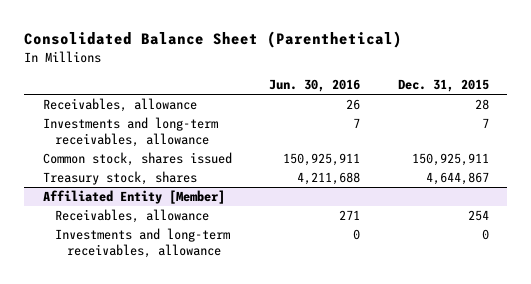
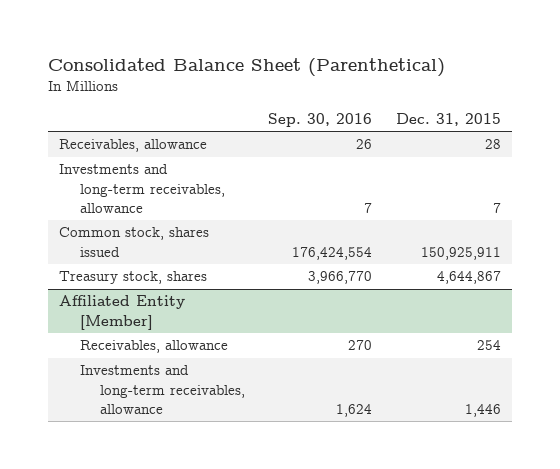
[269,79,361,93] Jun. 30, 2016 -> none
none -> [268,112,373,127] Sep. 30, 2016
[481,229,489,241] 0 -> [464,404,501,418] 1,446

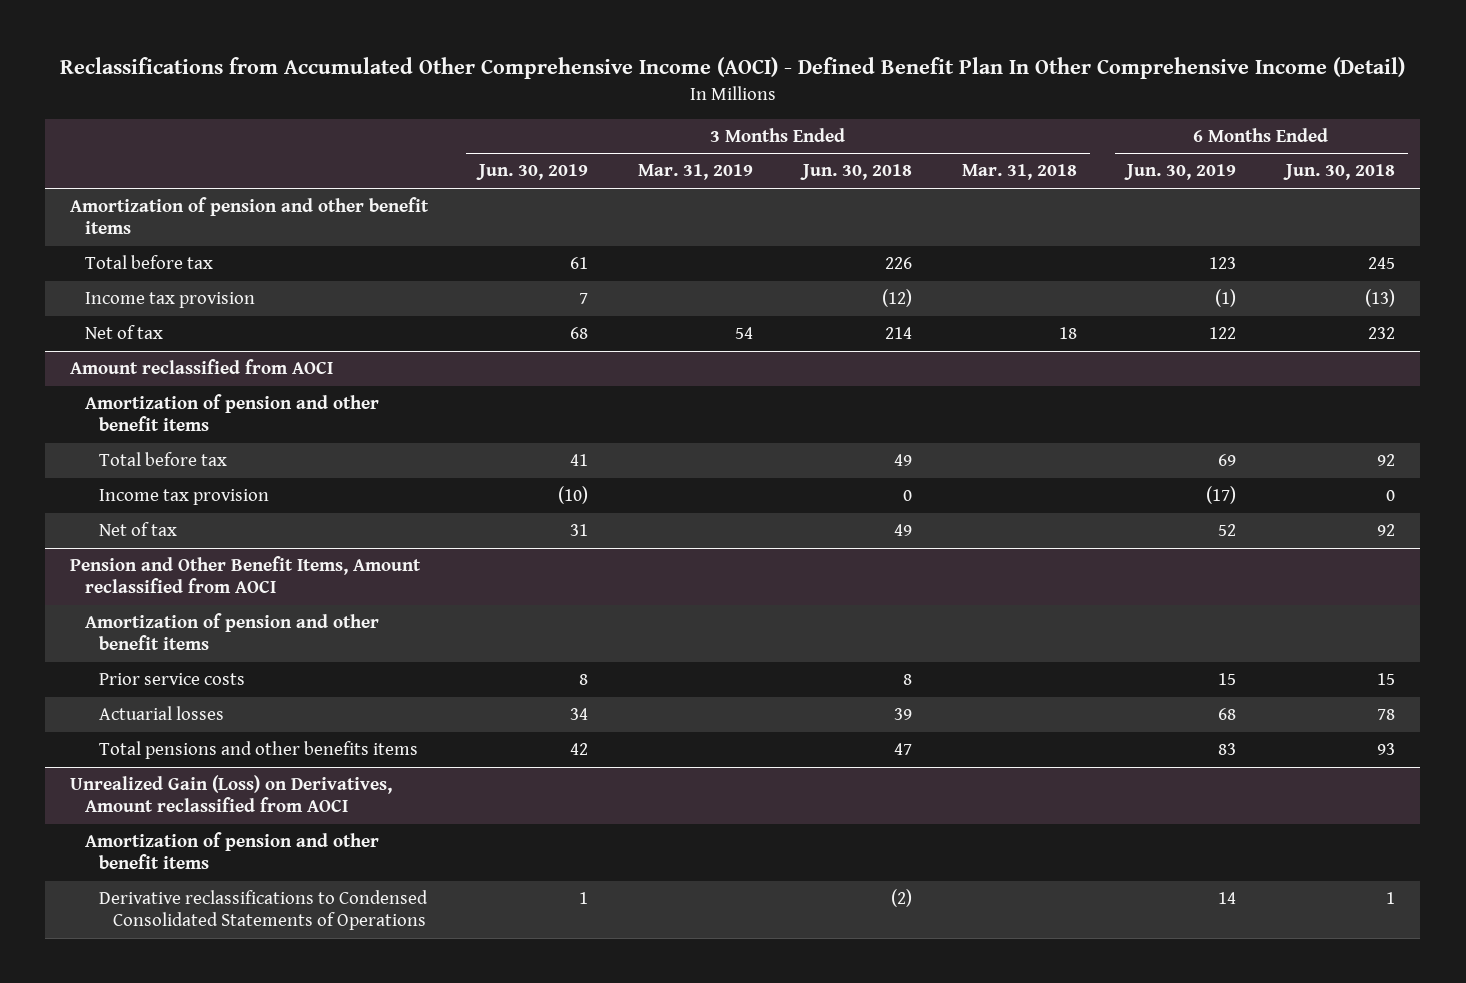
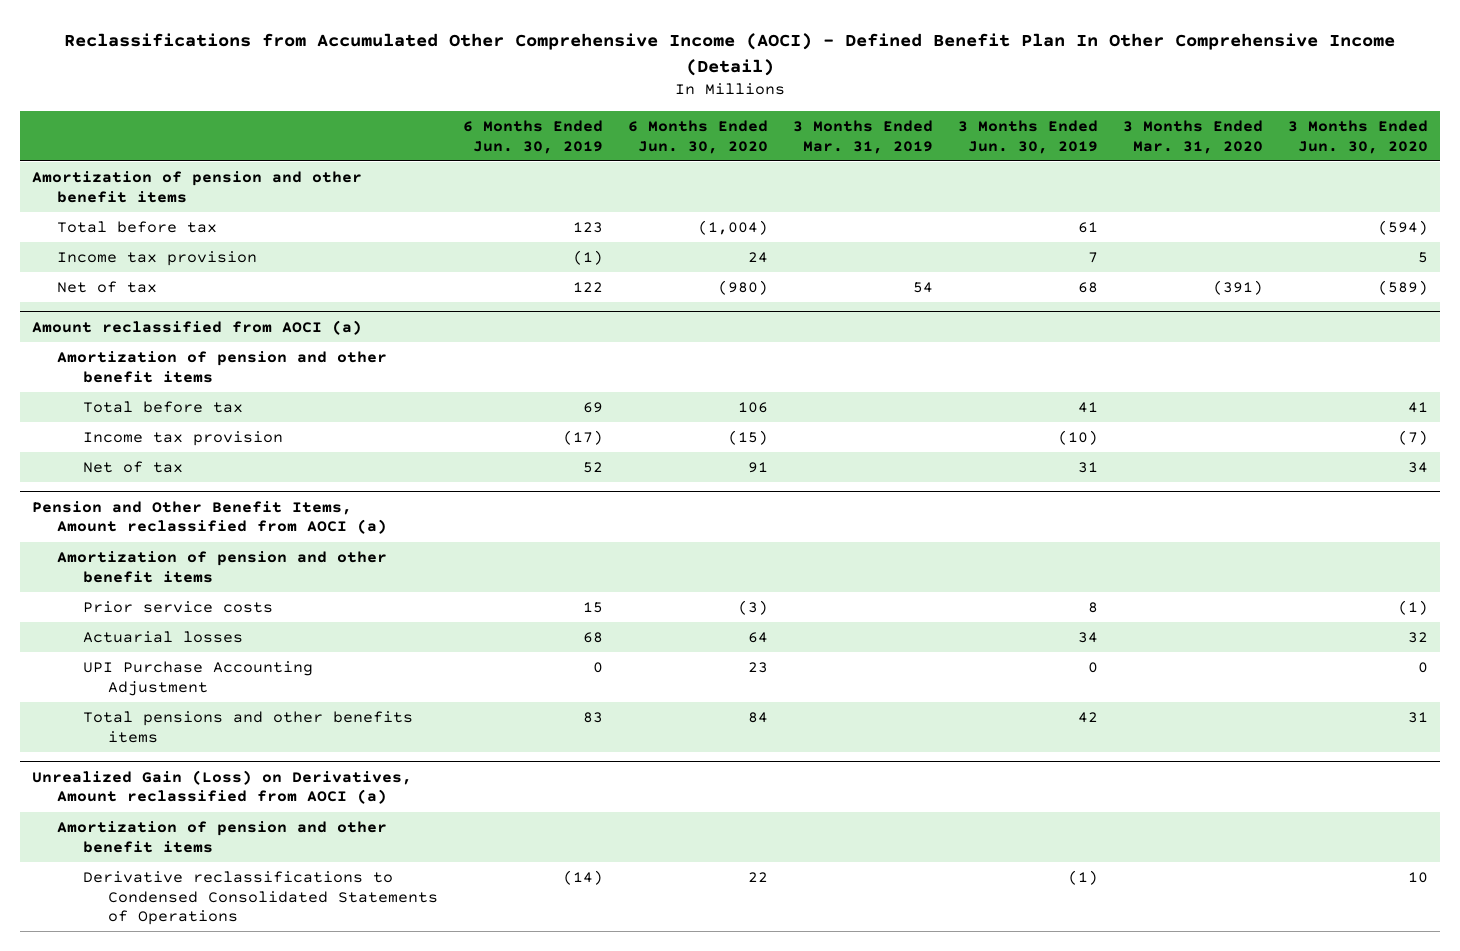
[799,164,912,181] Jun. 30, 2018 -> none
[962,164,1078,181] Mar. 31, 2018 -> none
[1283,164,1396,181] Jun. 30, 2018 -> none
none -> [627,119,768,154] 6 Months Ended Jun. 30, 2020
none -> [1122,119,1263,154] 3 Months Ended Mar. 31, 2020
none -> [1287,119,1428,154] 3 Months Ended Jun. 30, 2020
[70,359,334,375] Amount reclassified from AOCI -> [32,319,363,335] Amount reclassified from AOCI (a)
[70,556,422,594] Pension and Other Benefit Items, Amount reclassified from AOCI -> [32,500,388,535] Pension and Other Benefit Items, Amount reclassified from AOCI (a)
none -> [82,661,313,696] UPI Purchase Accounting Adjustment
[70,775,393,813] Unrealized Gain (Loss) on Derivatives, Amount reclassified from AOCI -> [32,769,413,805] Unrealized Gain (Loss) on Derivatives, Amount reclassified from AOCI (a)
[578,892,588,905] 1 -> [1067,870,1098,886] (1)
[1218,892,1237,905] 14 -> [563,870,604,886] (14)

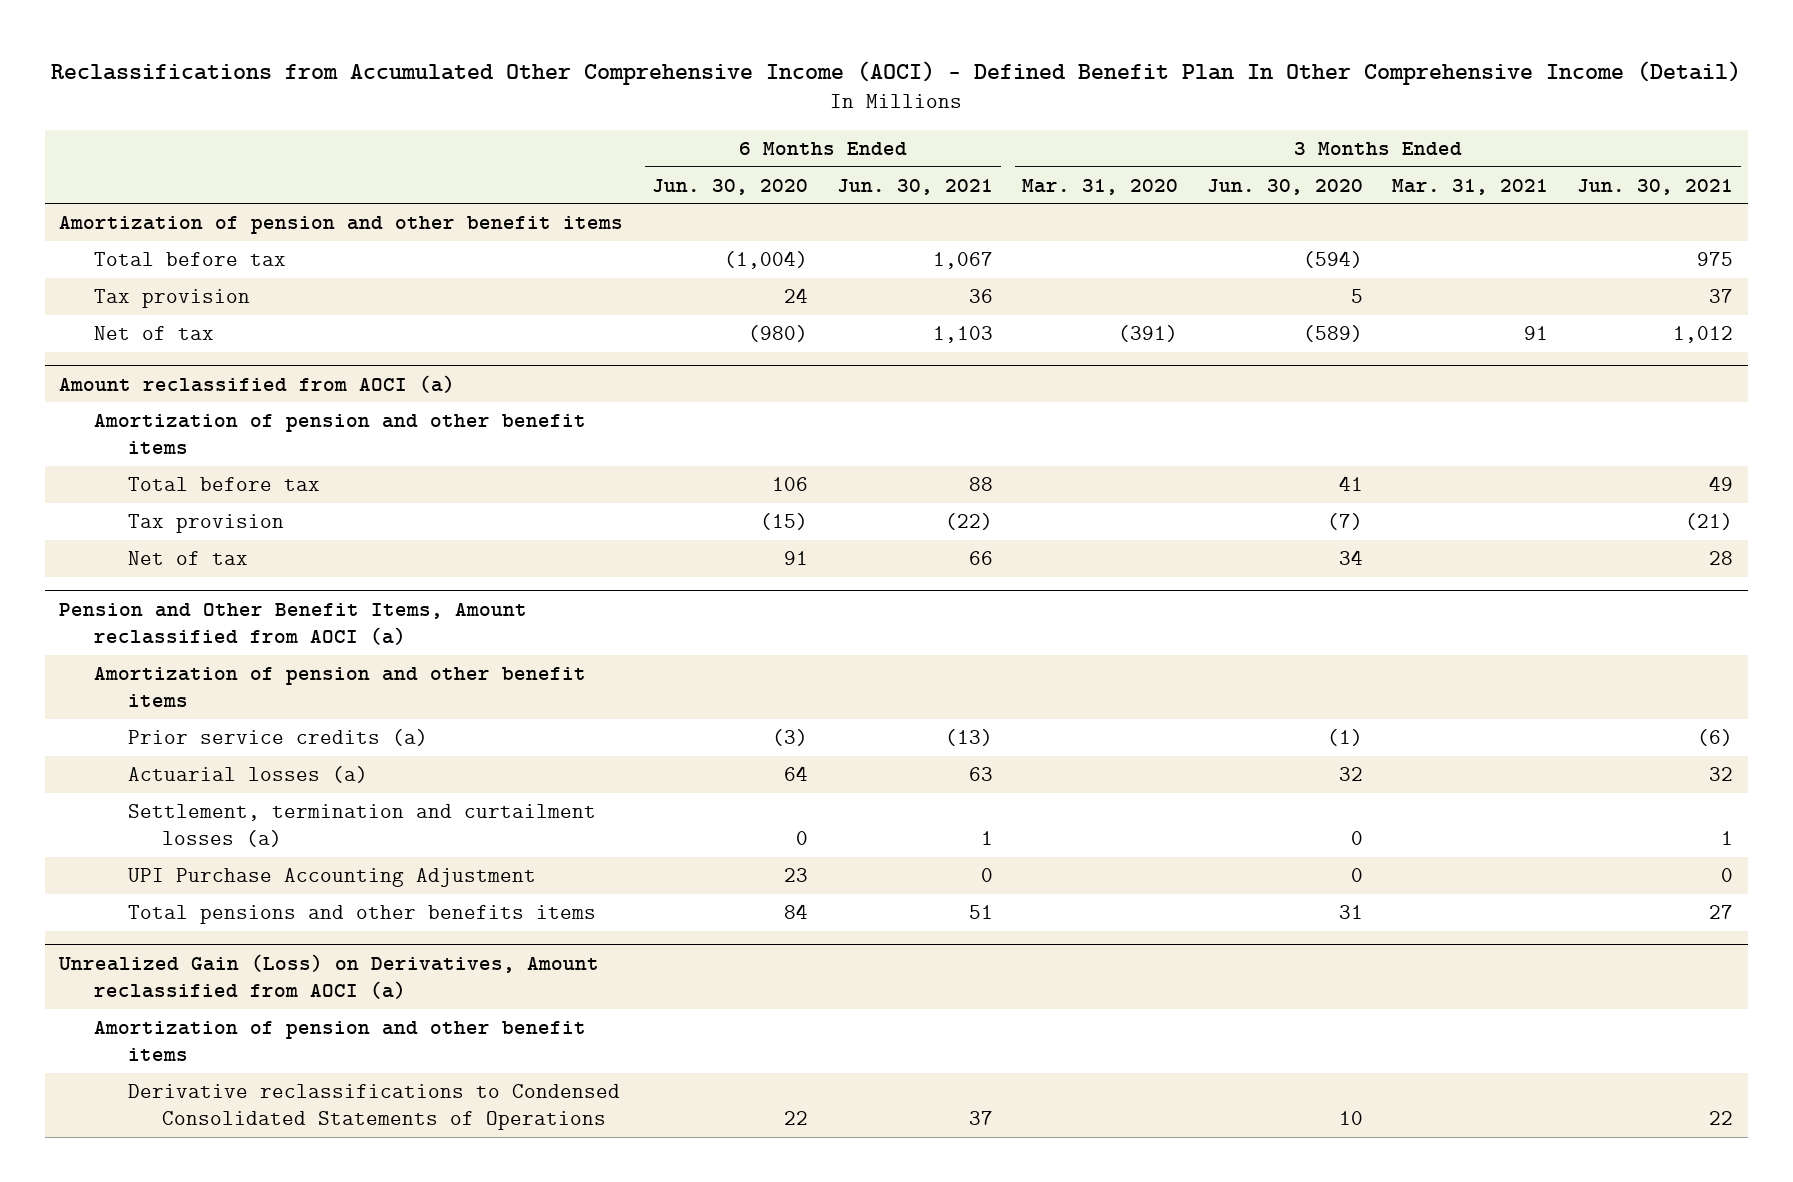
[463,119,604,154] 6 Months Ended Jun. 30, 2019 -> none
[792,119,933,154] 3 Months Ended Mar. 31, 2019 -> none
[957,119,1098,154] 3 Months Ended Jun. 30, 2019 -> none
none -> [837,178,994,195] Jun. 30, 2021
none -> [1392,178,1549,195] Mar. 31, 2021
none -> [1577,178,1734,195] Jun. 30, 2021
[57,251,258,267] Income tax provision -> [93,289,250,309] Tax provision
[82,431,283,447] Income tax provision -> [127,514,284,534] Tax provision
[82,601,273,614] Prior service costs -> [127,729,428,747] Prior service credits (a)
[82,631,243,644] Actuarial losses -> [127,766,368,784] Actuarial losses (a)
none -> [127,804,596,848] Settlement, termination and curtailment losses (a)

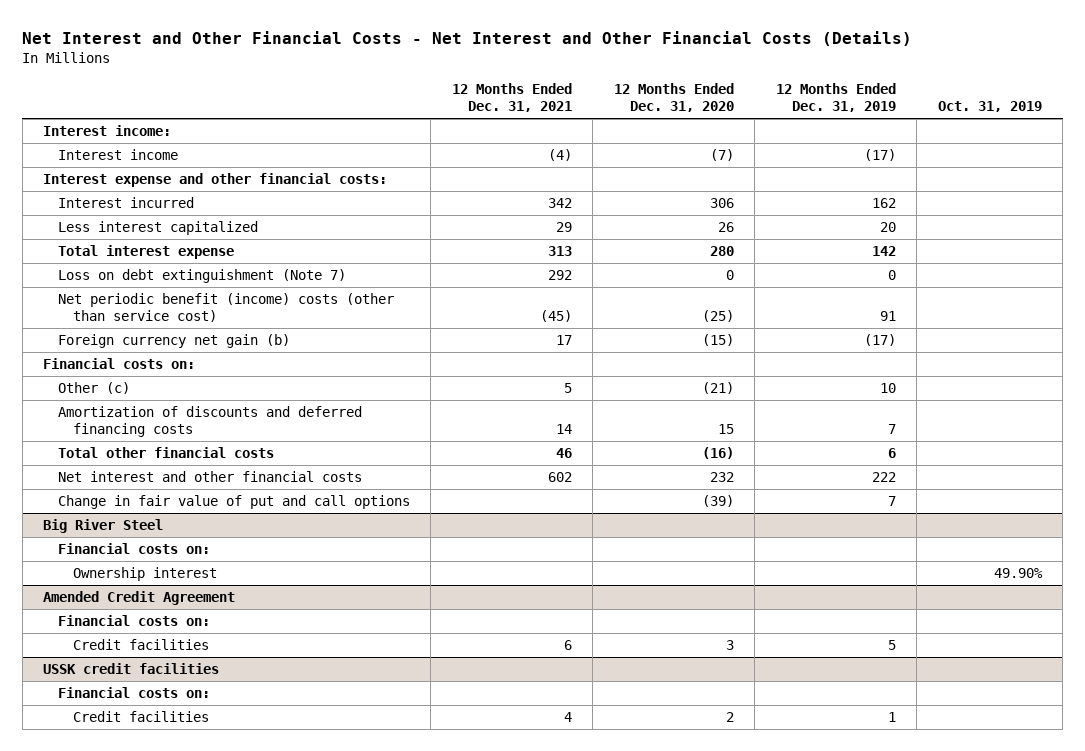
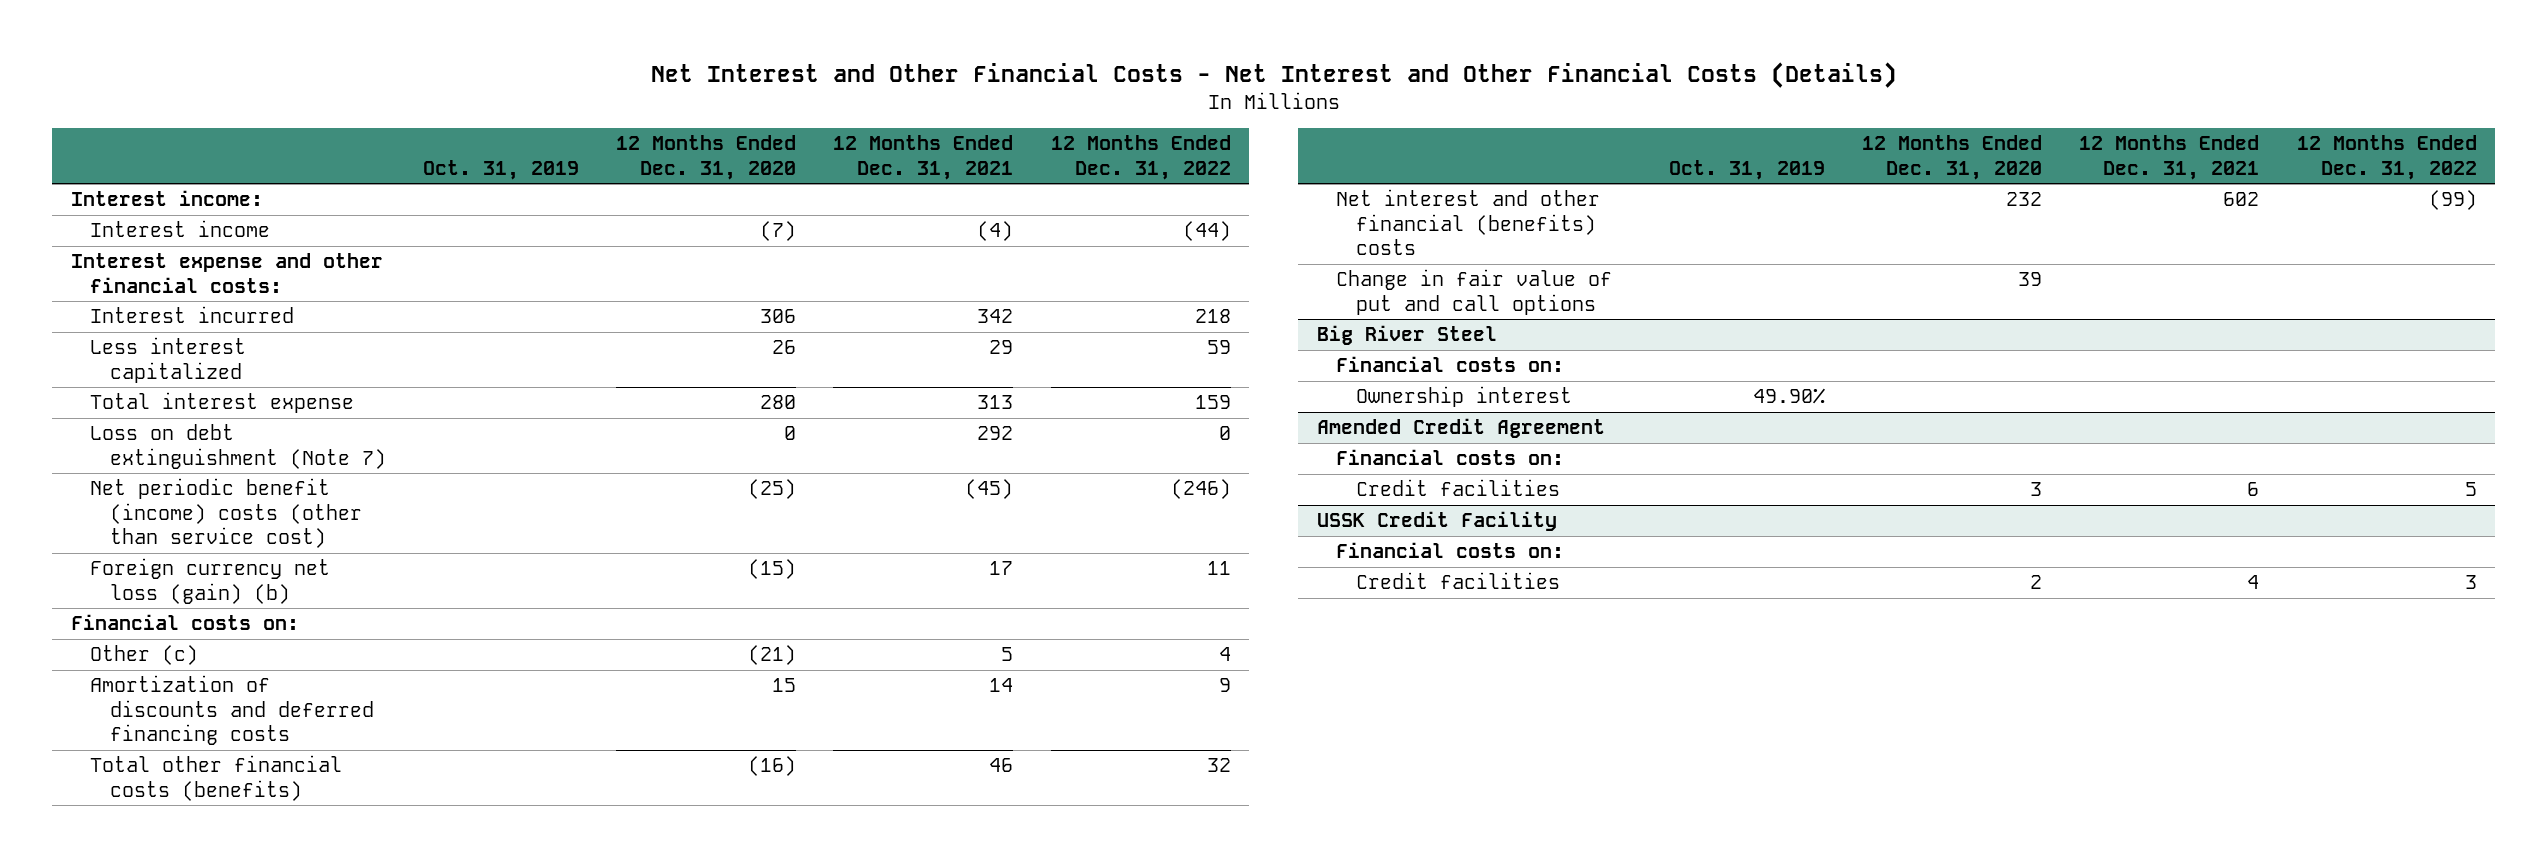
[775,83,896,113] 12 Months Ended Dec. 31, 2019 -> none
none -> [1050,135,1231,180] 12 Months Ended Dec. 31, 2022
[58,334,291,349] Foreign currency net gain (b) -> [90,558,331,604] Foreign currency net loss (gain) (b)
[58,447,275,459] Total other financial costs -> [90,755,343,801] Total other financial costs (benefits)
[58,471,363,483] Net interest and other financial costs -> [1336,189,1601,256] Net interest and other financial (benefits) costs
[701,495,734,508] (39) -> [2018,272,2043,287] 39
[43,663,220,675] USSK credit facilities -> [1316,511,1557,532] USSK Credit Facility

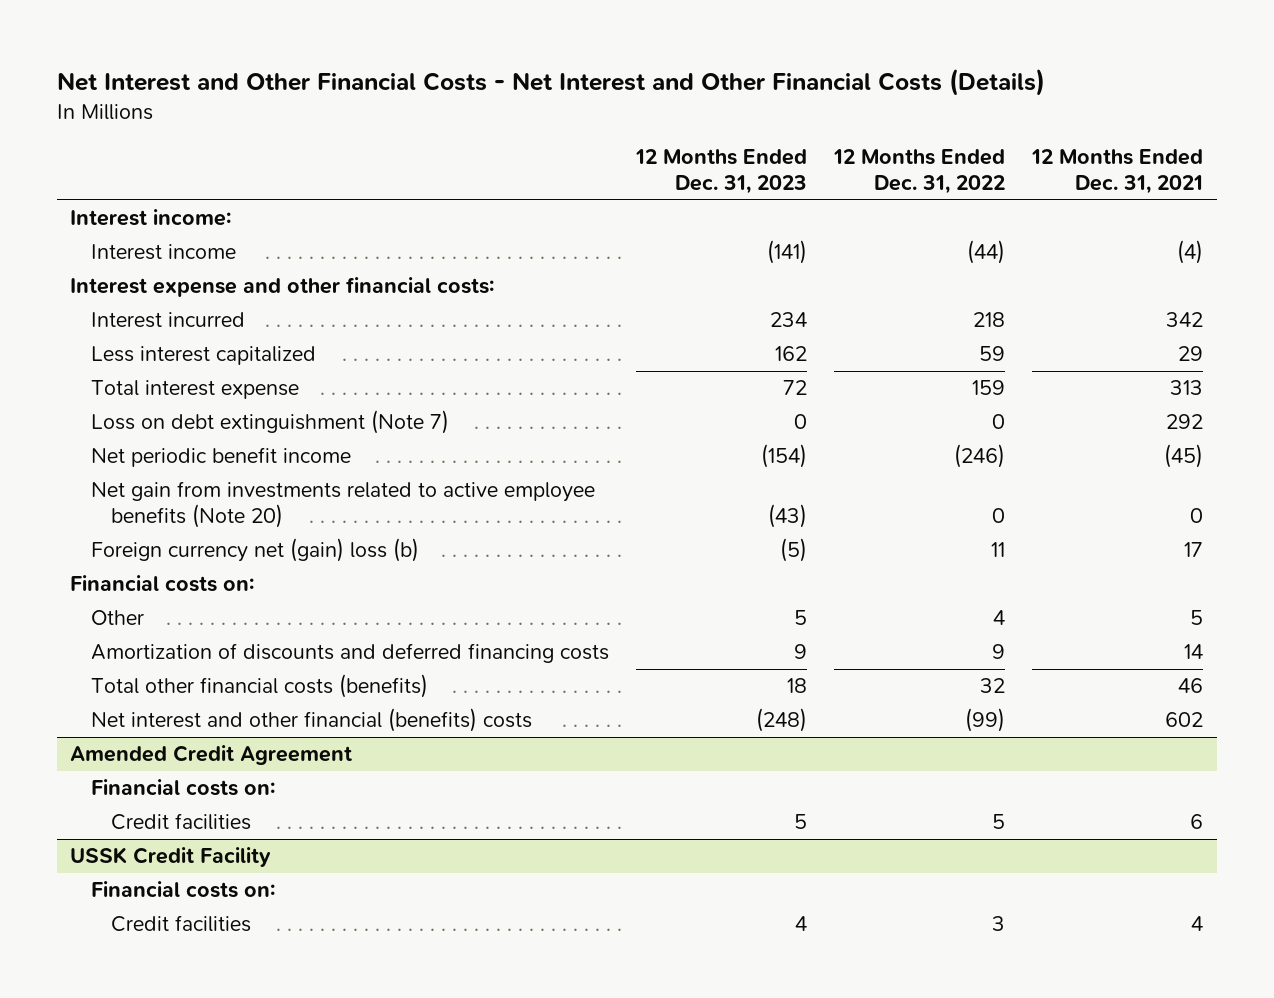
[422,159,579,180] Oct. 31, 2019 -> none
[616,135,797,180] 12 Months Ended Dec. 31, 2020 -> none
none -> [634,149,807,194] 12 Months Ended Dec. 31, 2023
[90,478,362,549] Net periodic benefit (income) costs (other than service cost) -> [90,447,351,468] Net periodic benefit income
none -> [90,481,595,529] Net gain from investments related to active employee benefits (Note 20)
[90,558,331,604] Foreign currency net loss (gain) (b) -> [90,538,419,563] Foreign currency net (gain) loss (b)
[90,645,199,666] Other (c) -> [90,610,144,626] Other
[1336,269,1613,315] Change in fair value of put and call options -> none
[1316,325,1497,346] Big River Steel -> none
[1336,356,1565,373] Financial costs on: -> none
[1355,386,1572,408] Ownership interest -> none

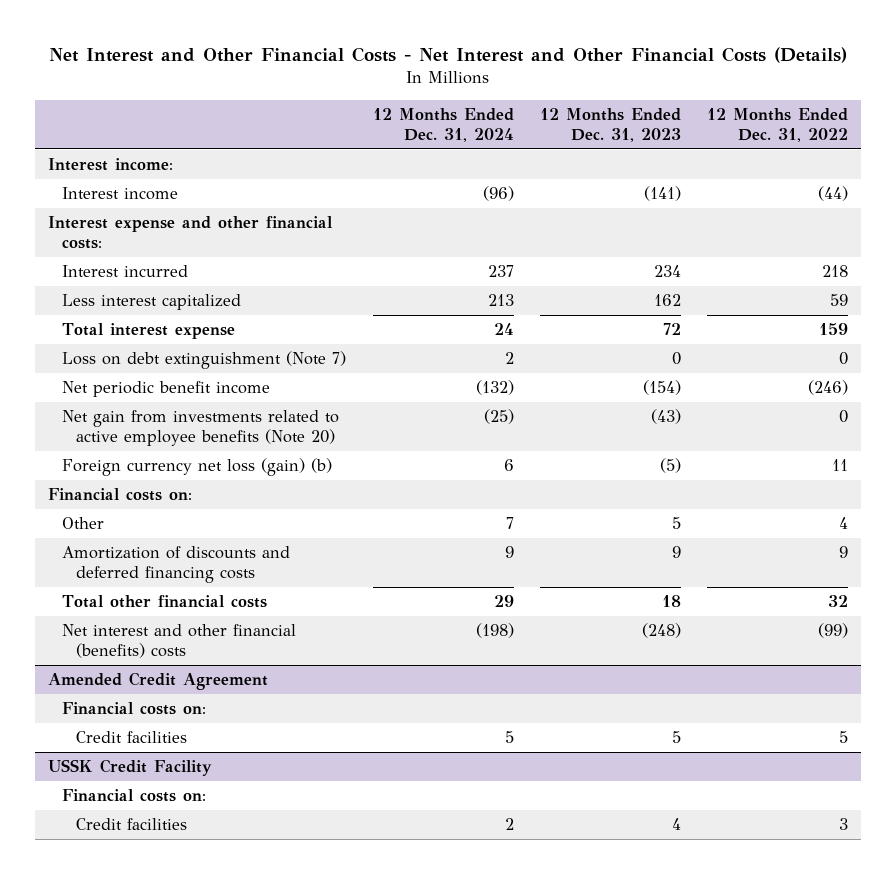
[1031,149,1204,194] 12 Months Ended Dec. 31, 2021 -> none
none -> [372,107,514,142] 12 Months Ended Dec. 31, 2024
[90,538,419,563] Foreign currency net (gain) loss (b) -> [62,458,333,477] Foreign currency net loss (gain) (b)
[90,674,428,699] Total other financial costs (benefits) -> [62,595,268,609] Total other financial costs

